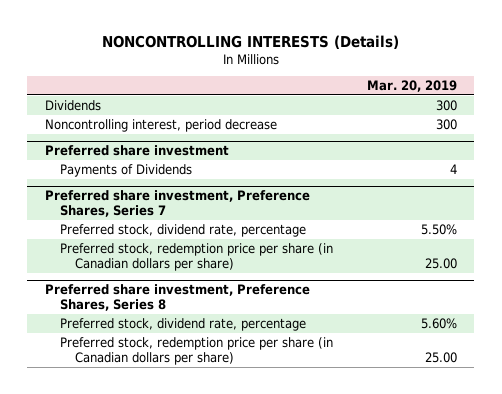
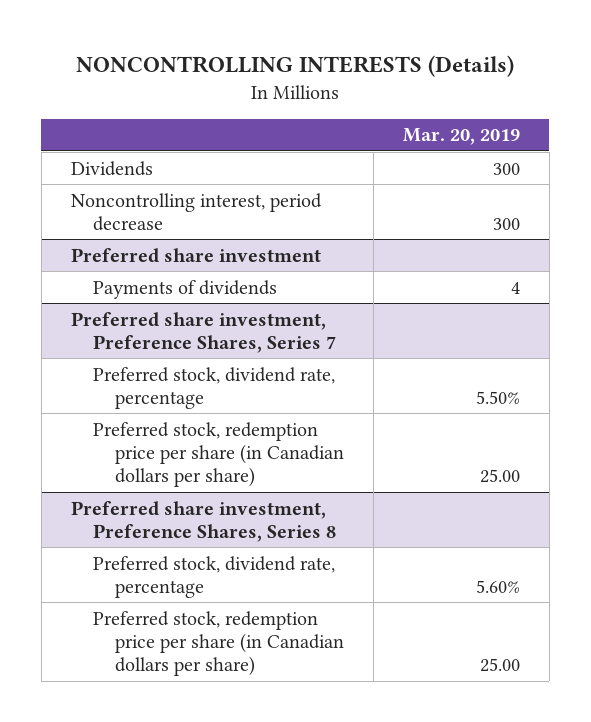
[59,163,192,177] Payments of Dividends -> [92,279,277,299] Payments of dividends

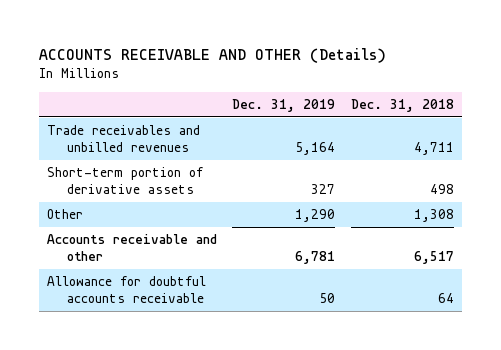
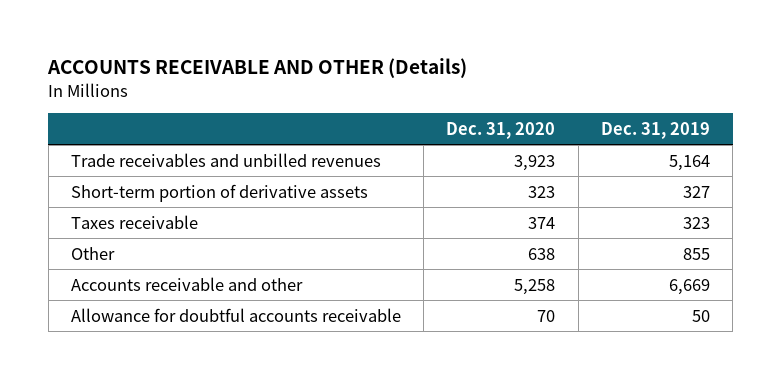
[350,98,454,112] Dec. 31, 2018 -> none
none -> [446,121,556,139] Dec. 31, 2020
none -> [70,214,198,229] Taxes receivable
[295,209,336,223] 1,290 -> [683,247,711,260] 855
[295,251,336,265] 6,781 -> [669,278,711,295] 6,669

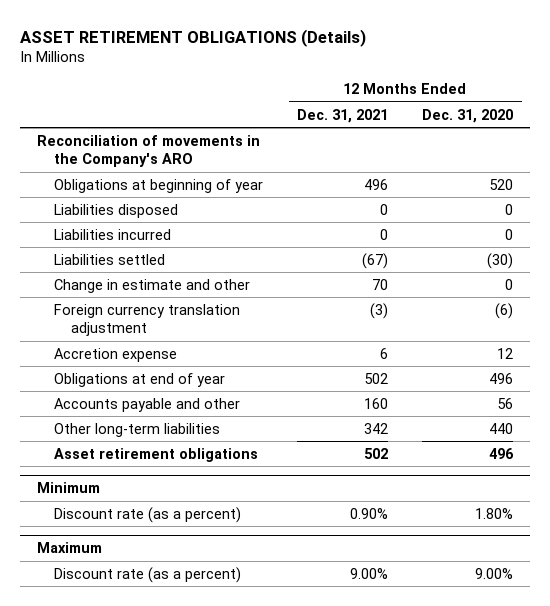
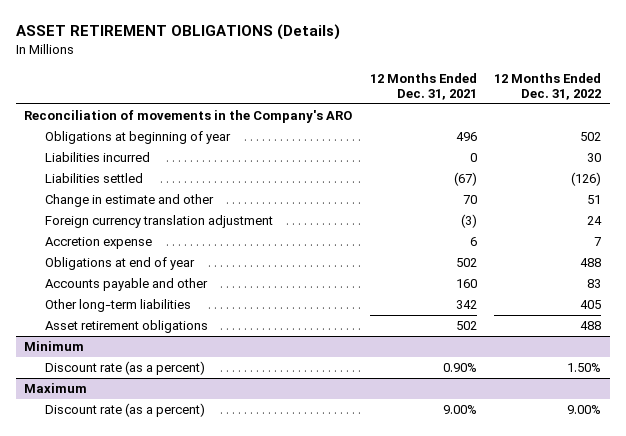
[422,108,514,123] Dec. 31, 2020 -> none
none -> [494,72,602,100] 12 Months Ended Dec. 31, 2022
[54,203,179,218] Liabilities disposed -> none

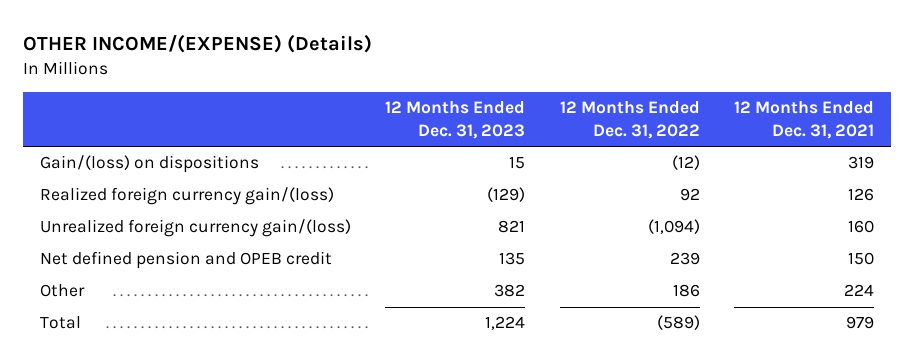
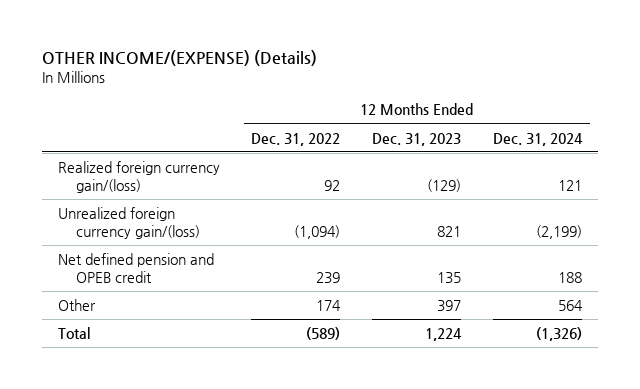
[733,101,874,140] 12 Months Ended Dec. 31, 2021 -> none
none -> [492,132,583,146] Dec. 31, 2024
[40,155,260,174] Gain/(loss) on dispositions -> none
[494,284,526,298] 382 -> [437,299,462,312] 397
[672,284,700,298] 186 -> [316,299,342,311] 174

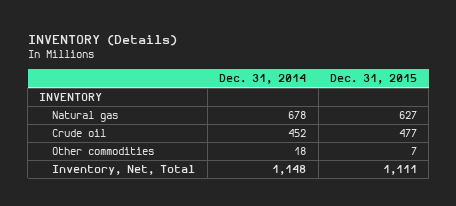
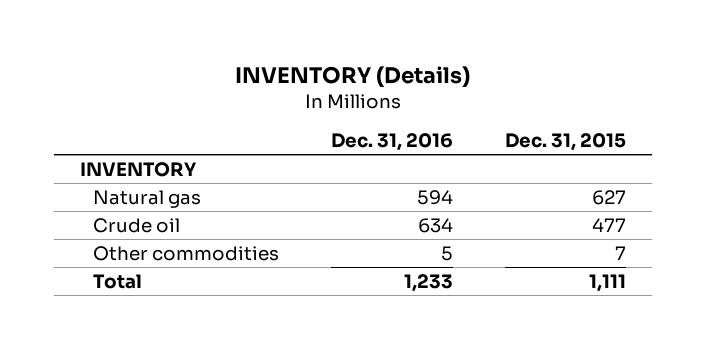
[219,73,307,84] Dec. 31, 2014 -> none
none -> [331,132,454,151] Dec. 31, 2016
[52,165,196,176] Inventory, Net, Total -> [93,273,143,289] Total

